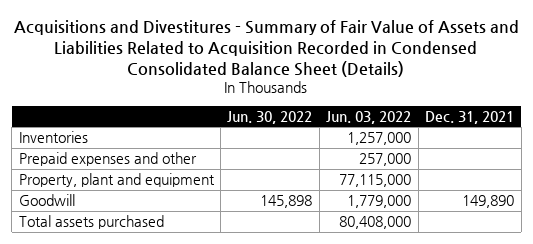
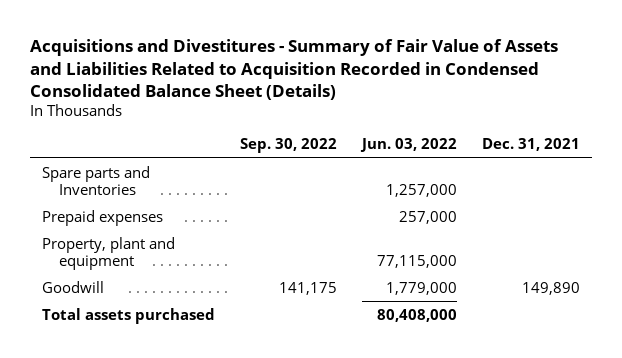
[227,110,313,124] Jun. 30, 2022 -> none
none -> [240,138,338,154] Sep. 30, 2022
[18,130,88,143] Inventories -> [42,165,151,196] Spare parts and Inventories
[18,151,197,166] Prepaid expenses and other -> [42,209,164,226] Prepaid expenses

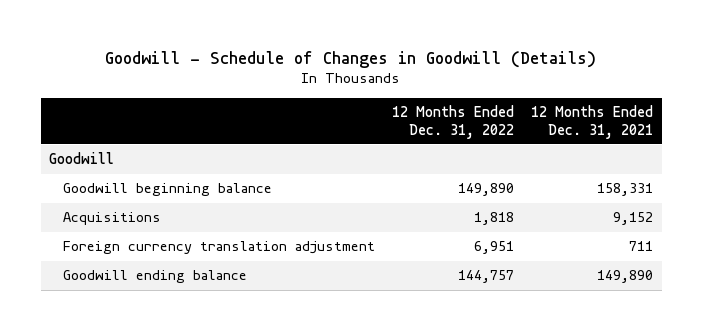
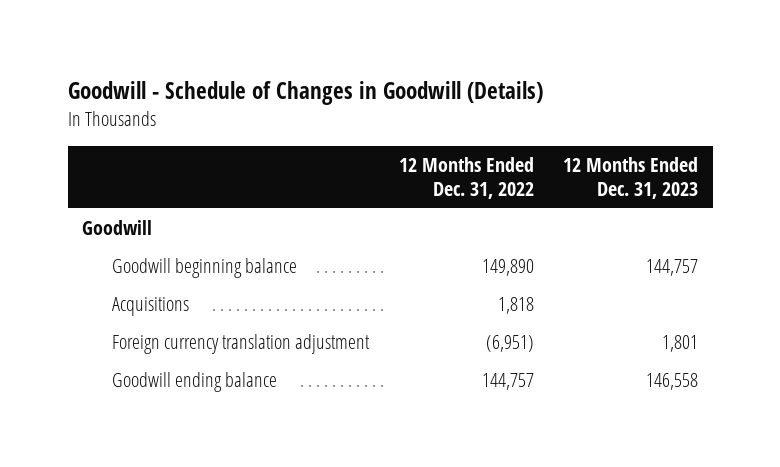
[531,105,654,139] 12 Months Ended Dec. 31, 2021 -> none
none -> [563,157,699,199] 12 Months Ended Dec. 31, 2023
[474,241,515,255] 6,951 -> [485,335,534,353] (6,951)

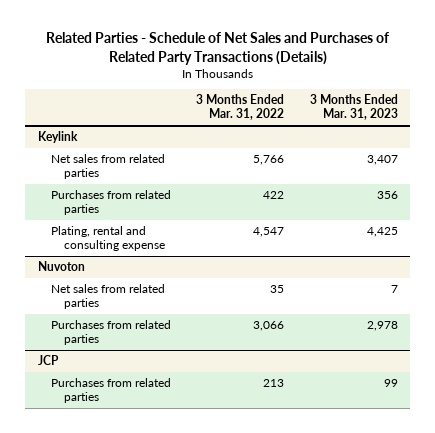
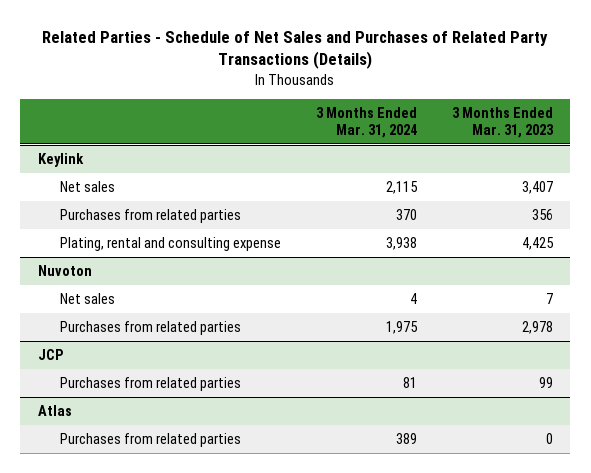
[196,94,285,121] 3 Months Ended Mar. 31, 2022 -> none
none -> [315,107,417,139] 3 Months Ended Mar. 31, 2024
[51,154,166,180] Net sales from related parties -> [59,181,115,193] Net sales
[51,284,166,310] Net sales from related parties -> none
none -> [59,293,115,305] Net sales
none -> [37,405,72,417] Atlas
none -> [59,433,241,448] Purchases from related parties

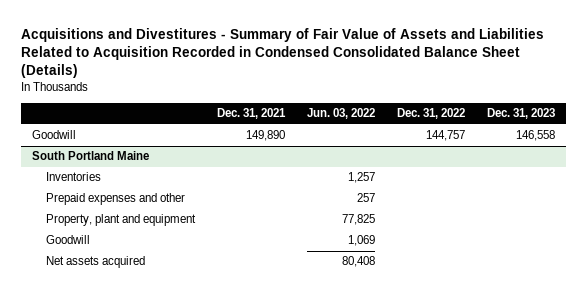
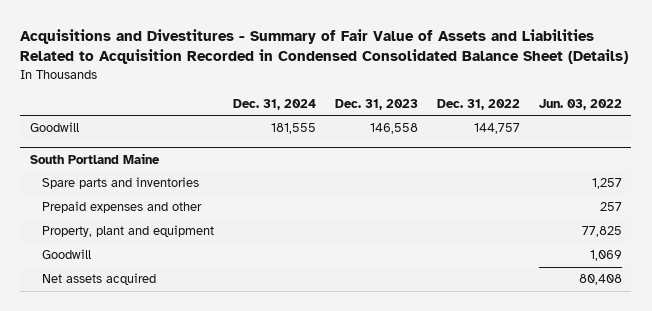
[217,108,287,120] Dec. 31, 2021 -> none
none -> [232,98,316,110] Dec. 31, 2024
[46,172,102,182] Inventories -> [41,177,199,190] Spare parts and inventories

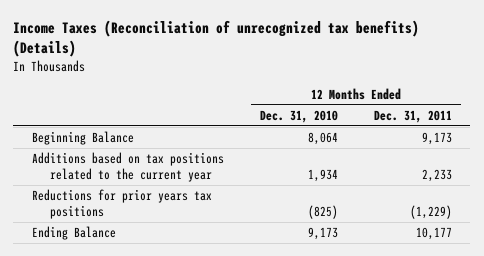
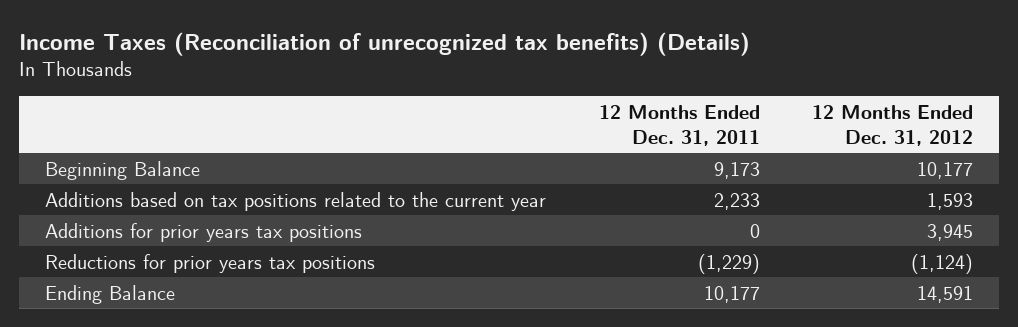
[259,109,338,123] Dec. 31, 2010 -> none
none -> [812,104,974,146] 12 Months Ended Dec. 31, 2012
none -> [45,222,363,242] Additions for prior years tax positions

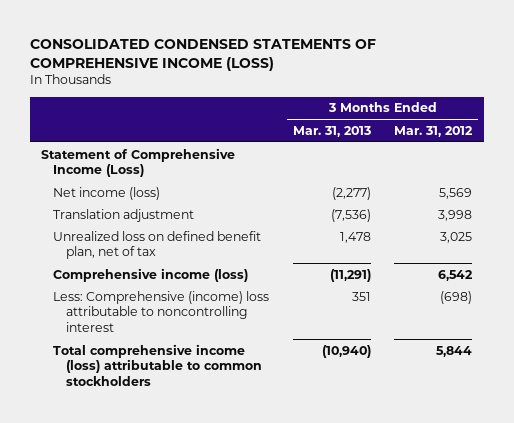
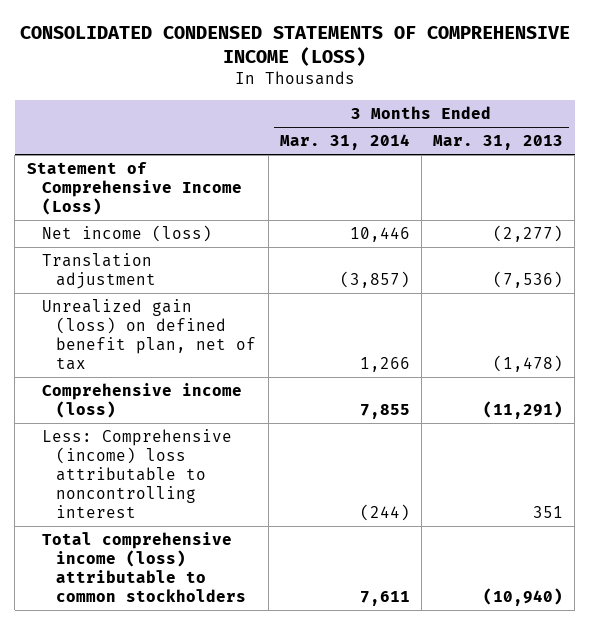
[394,125,474,137] Mar. 31, 2012 -> none
none -> [279,134,410,151] Mar. 31, 2014
[53,230,262,260] Unrealized loss on defined benefit plan, net of tax -> [41,299,257,370] Unrealized gain (loss) on defined benefit plan, net of tax
[339,231,371,243] 1,478 -> [493,354,564,372] (1,478)

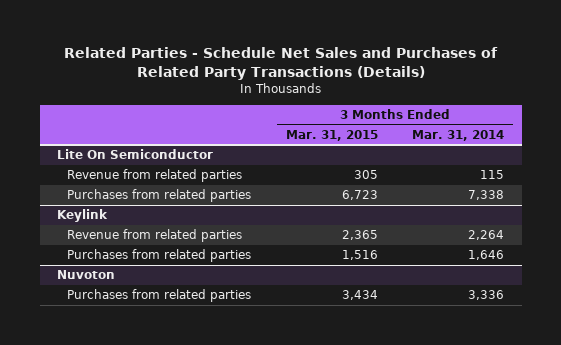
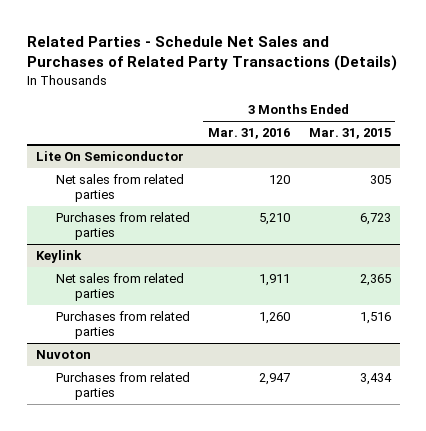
[412,129,505,141] Mar. 31, 2014 -> none
none -> [208,128,291,140] Mar. 31, 2016
[66,169,242,183] Revenue from related parties -> [55,174,184,203] Net sales from related parties
[66,229,242,243] Revenue from related parties -> [55,273,184,302] Net sales from related parties

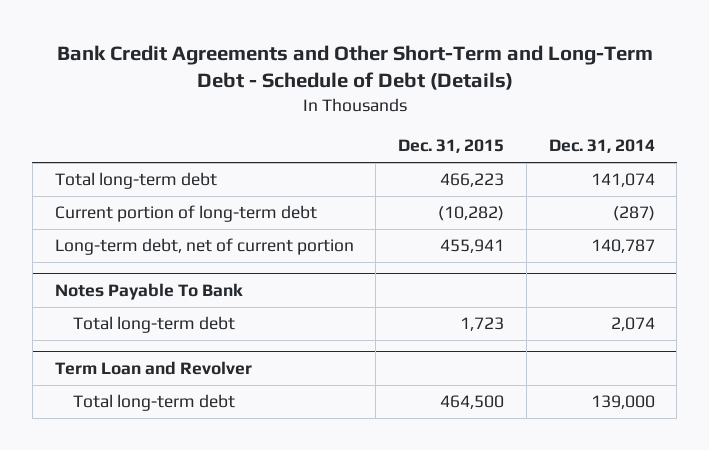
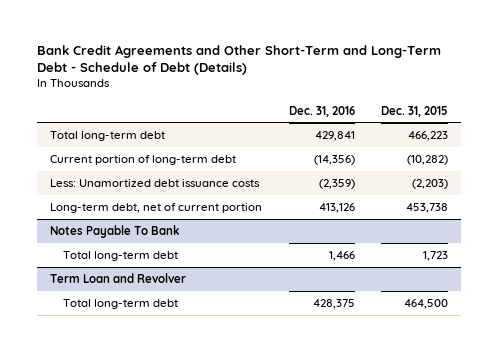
[548,139,655,154] Dec. 31, 2014 -> none
none -> [288,105,355,117] Dec. 31, 2016
none -> [50,178,261,187] Less: Unamortized debt issuance costs
[440,239,505,254] 455,941 -> [406,202,449,213] 453,738

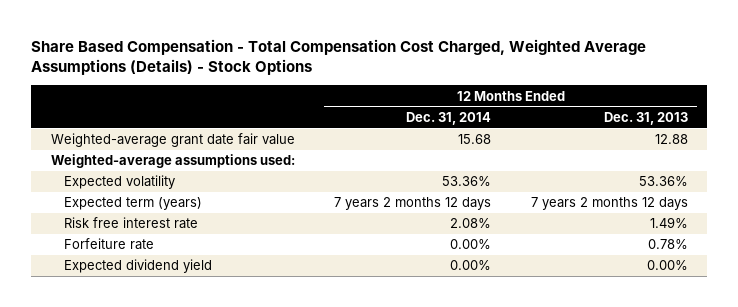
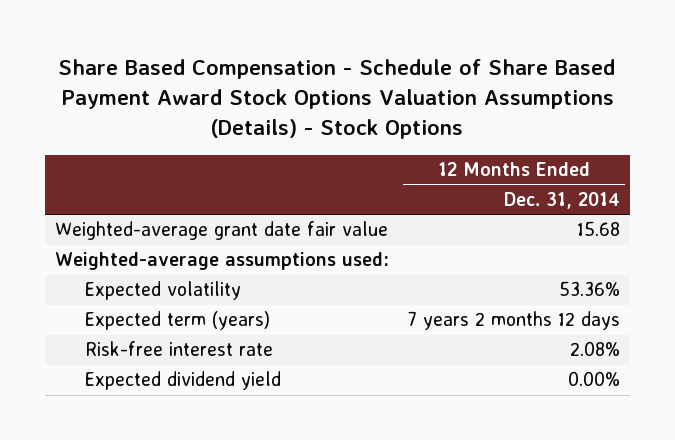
[30,38,646,76] Share Based Compensation - Total Compensation Cost Charged, Weighted Average Assumptions (Details) - Stock Options -> [58,59,616,140] Share Based Compensation - Schedule of Share Based Payment Award Stock Options Valuation Assumptions (Details) - Stock Options
[603,112,688,126] Dec. 31, 2013 -> none
[64,238,155,251] Forfeiture rate -> none
[64,217,199,230] Risk free interest rate -> [84,341,273,357] Risk-free interest rate

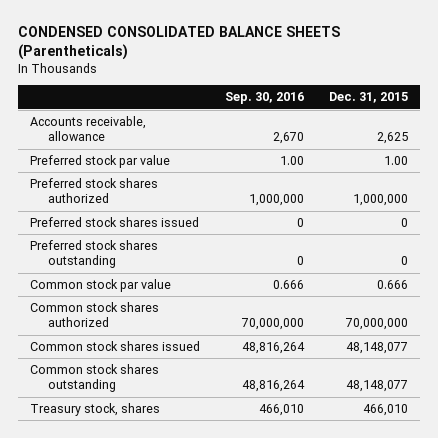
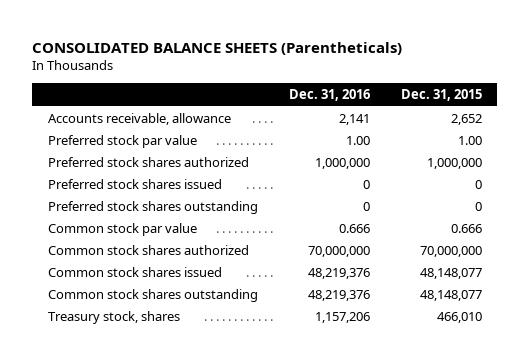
[17,26,340,61] CONDENSED CONSOLIDATED BALANCE SHEETS (Parentheticals) -> [32,41,403,55] CONSOLIDATED BALANCE SHEETS (Parentheticals)
[225,92,305,105] Sep. 30, 2016 -> none
none -> [288,89,370,102] Dec. 31, 2016
[376,132,408,145] 2,625 -> [450,113,482,125] 2,652

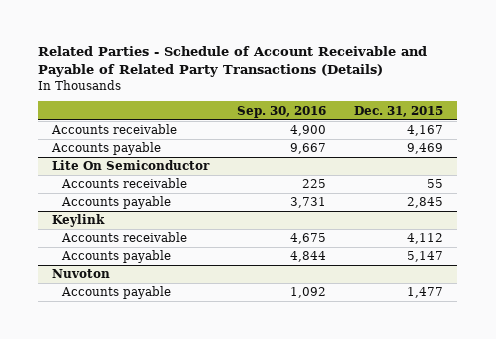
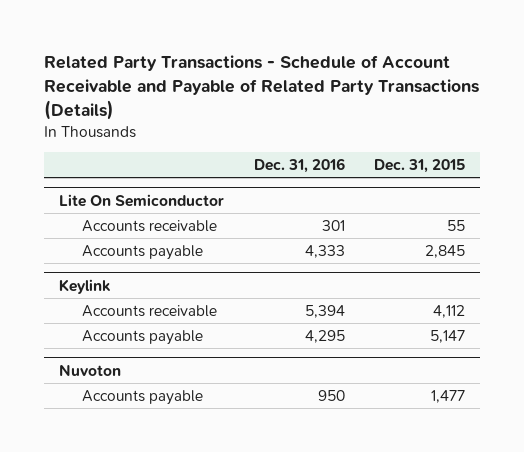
[38,46,428,78] Related Parties - Schedule of Account Receivable and Payable of Related Party Transactions (Details) -> [44,55,480,120] Related Party Transactions - Schedule of Account Receivable and Payable of Related Party Transactions (Details)
[237,105,327,118] Sep. 30, 2016 -> none
none -> [253,158,345,174] Dec. 31, 2016
[51,124,178,135] Accounts receivable -> none
[51,142,162,156] Accounts payable -> none

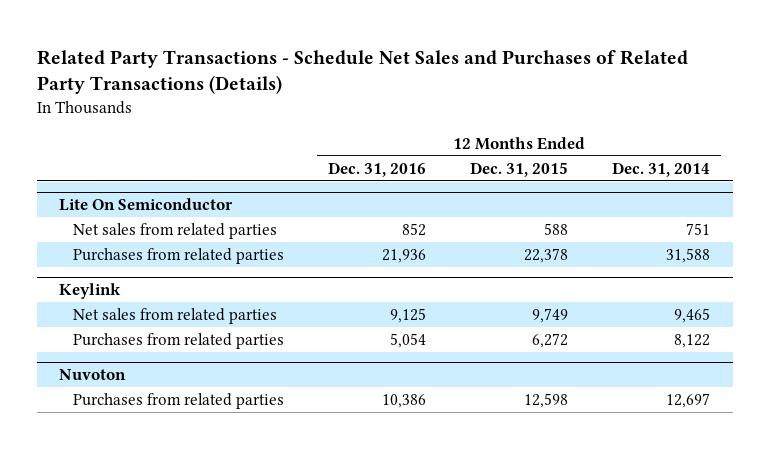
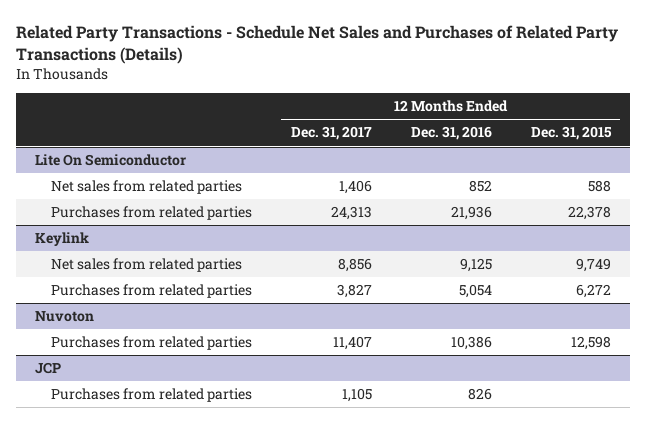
[612,161,711,177] Dec. 31, 2014 -> none
none -> [290,126,372,141] Dec. 31, 2017
none -> [35,362,62,375] JCP
none -> [50,388,252,403] Purchases from related parties

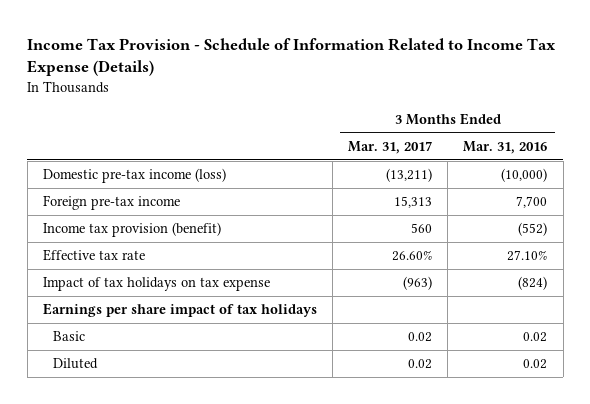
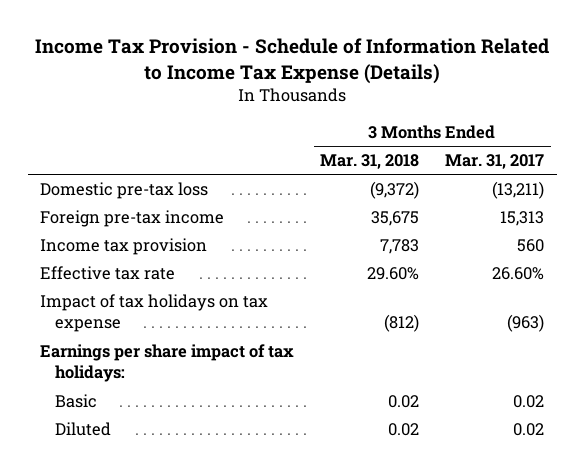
[463,141,548,155] Mar. 31, 2016 -> none
none -> [320,154,420,170] Mar. 31, 2018
[42,168,226,184] Domestic pre-tax income (loss) -> [40,182,209,200] Domestic pre-tax loss
[42,222,221,238] Income tax provision (benefit) -> [40,238,208,256] Income tax provision
[42,303,317,318] Earnings per share impact of tax holidays -> [40,344,295,383] Earnings per share impact of tax holidays:

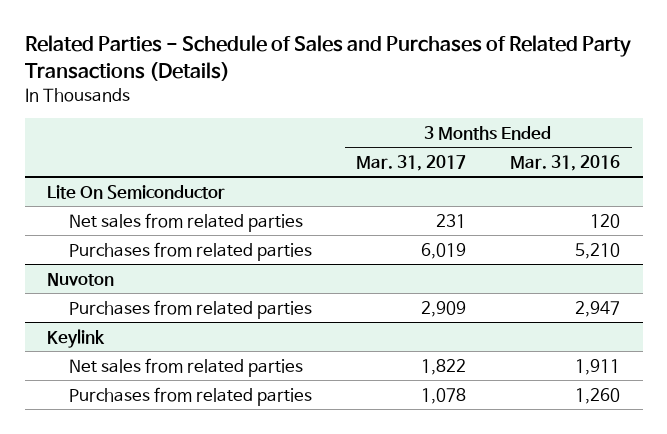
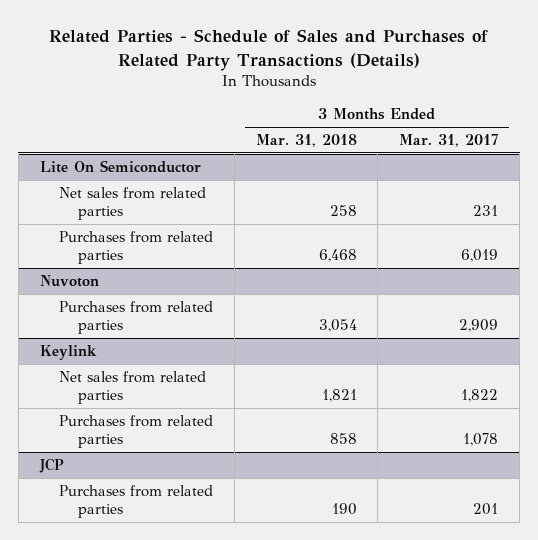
[510,155,621,172] Mar. 31, 2016 -> none
none -> [255,134,357,148] Mar. 31, 2018
none -> [38,458,64,474] JCP
none -> [59,485,214,518] Purchases from related parties

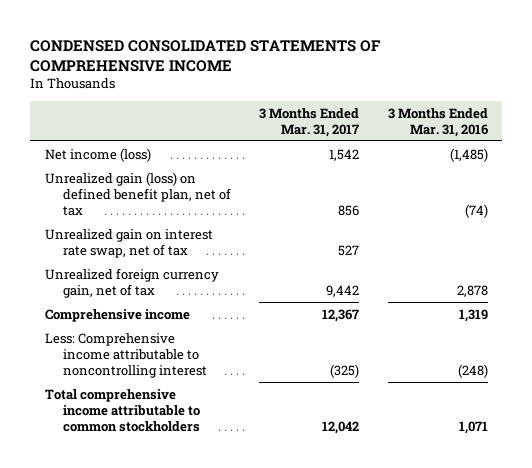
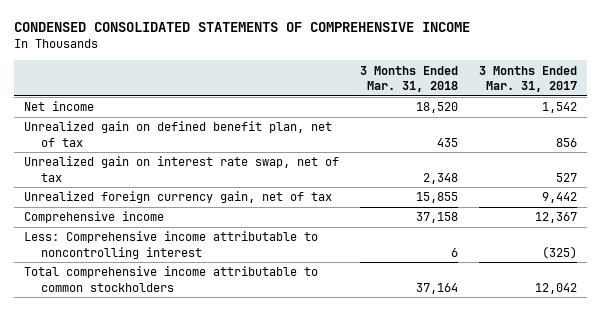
[387,107,488,137] 3 Months Ended Mar. 31, 2016 -> none
none -> [359,65,458,92] 3 Months Ended Mar. 31, 2018
[44,147,151,162] Net income (loss) -> [24,101,95,112] Net income
[44,171,231,216] Unrealized gain (loss) on defined benefit plan, net of tax -> [24,121,333,147] Unrealized gain on defined benefit plan, net of tax

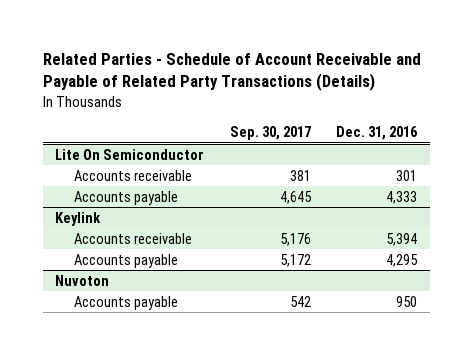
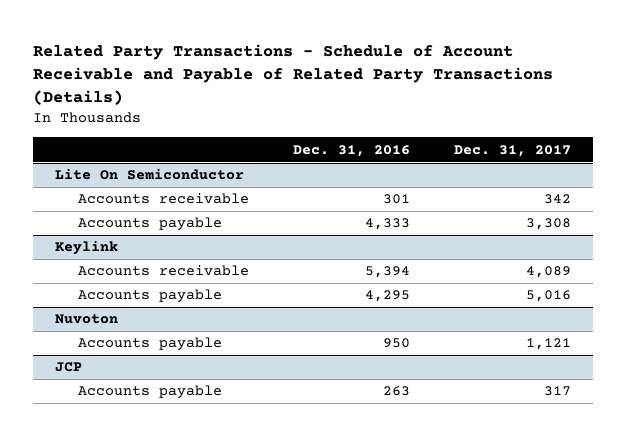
[42,52,421,92] Related Parties - Schedule of Account Receivable and Payable of Related Party Transactions (Details) -> [32,44,553,106] Related Party Transactions - Schedule of Account Receivable and Payable of Related Party Transactions (Details)
[229,126,311,141] Sep. 30, 2017 -> none
none -> [454,144,572,157] Dec. 31, 2017
none -> [55,362,83,373] JCP
none -> [78,385,223,400] Accounts payable

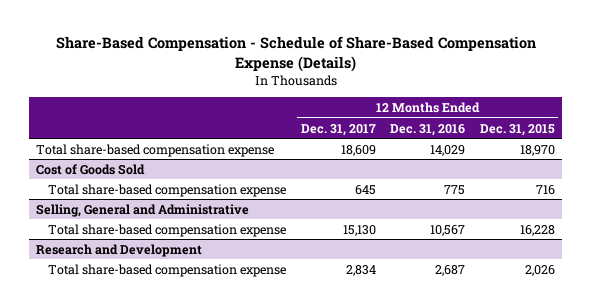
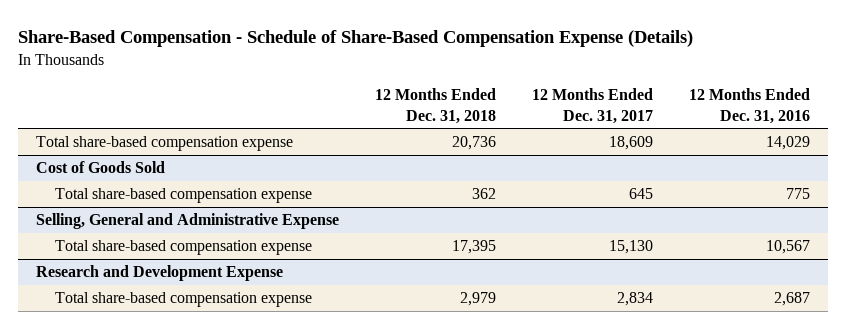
[479,123,555,136] Dec. 31, 2015 -> none
none -> [375,87,497,124] 12 Months Ended Dec. 31, 2018
[36,203,250,217] Selling, General and Administrative -> [36,213,340,230] Selling, General and Administrative Expense
[36,243,203,257] Research and Development -> [36,265,284,282] Research and Development Expense

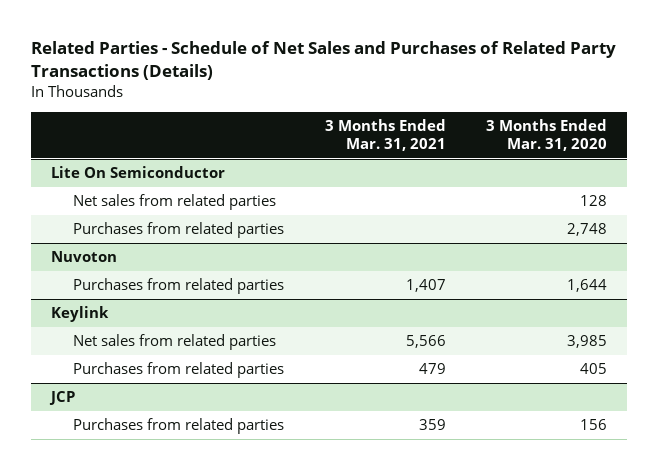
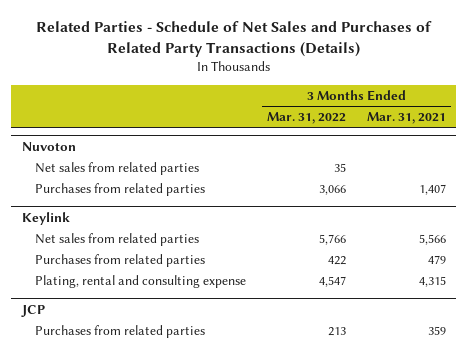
[486,119,608,151] 3 Months Ended Mar. 31, 2020 -> none
none -> [267,112,347,125] Mar. 31, 2022
[51,166,226,179] Lite On Semiconductor -> none
[73,194,277,211] Net sales from related parties -> none
[73,222,285,239] Purchases from related parties -> none
none -> [35,161,200,175] Net sales from related parties
none -> [35,274,247,288] Plating, rental and consulting expense

